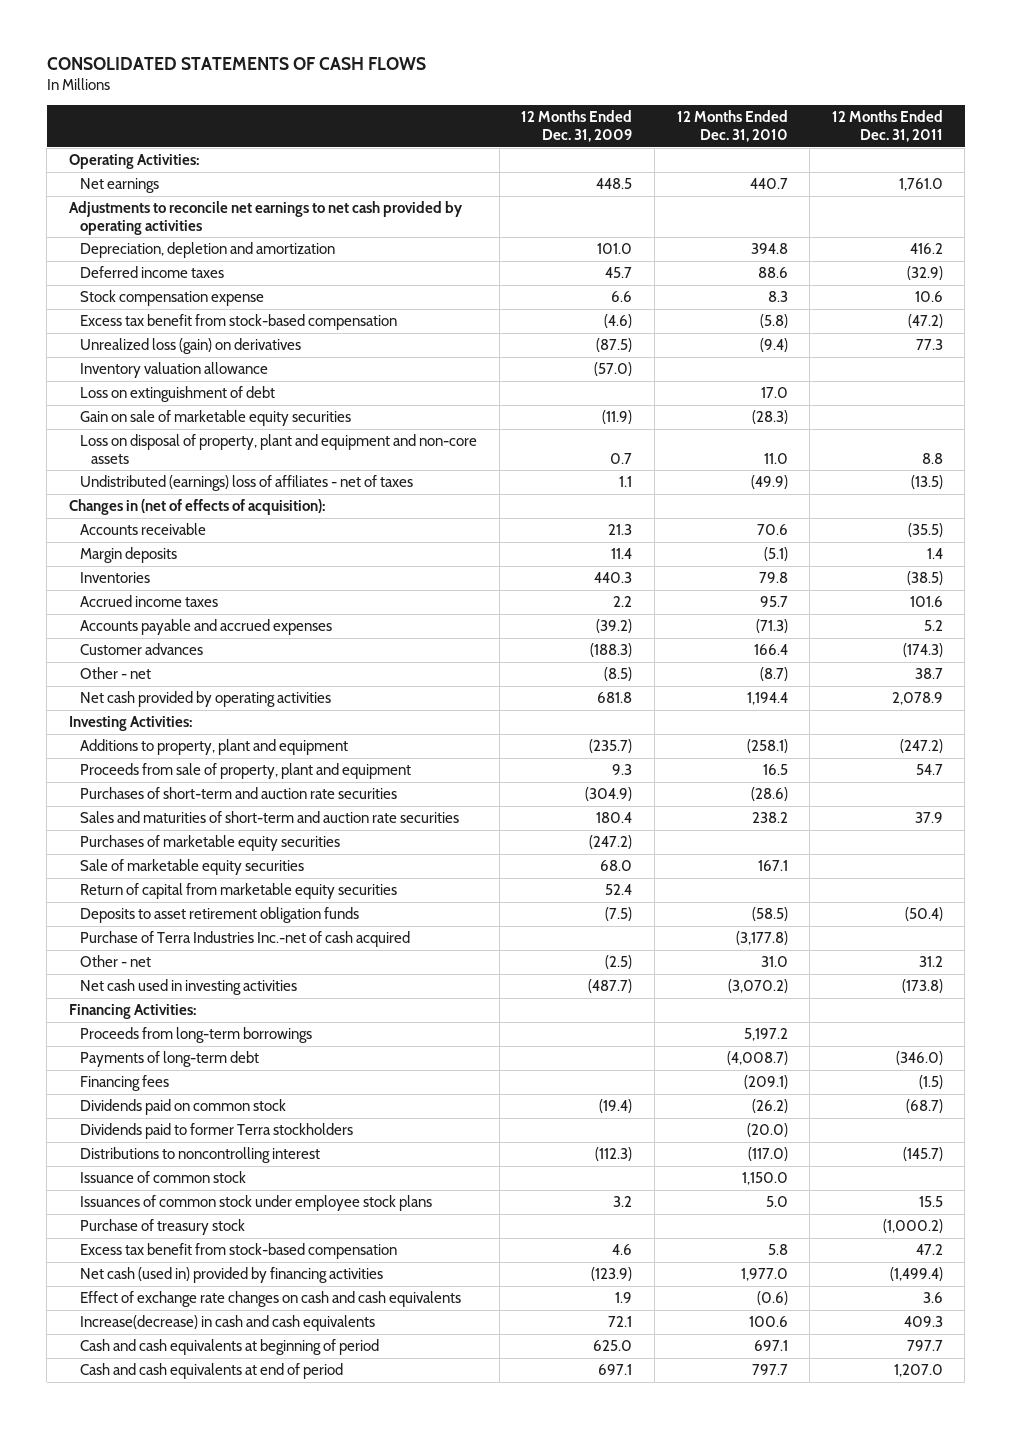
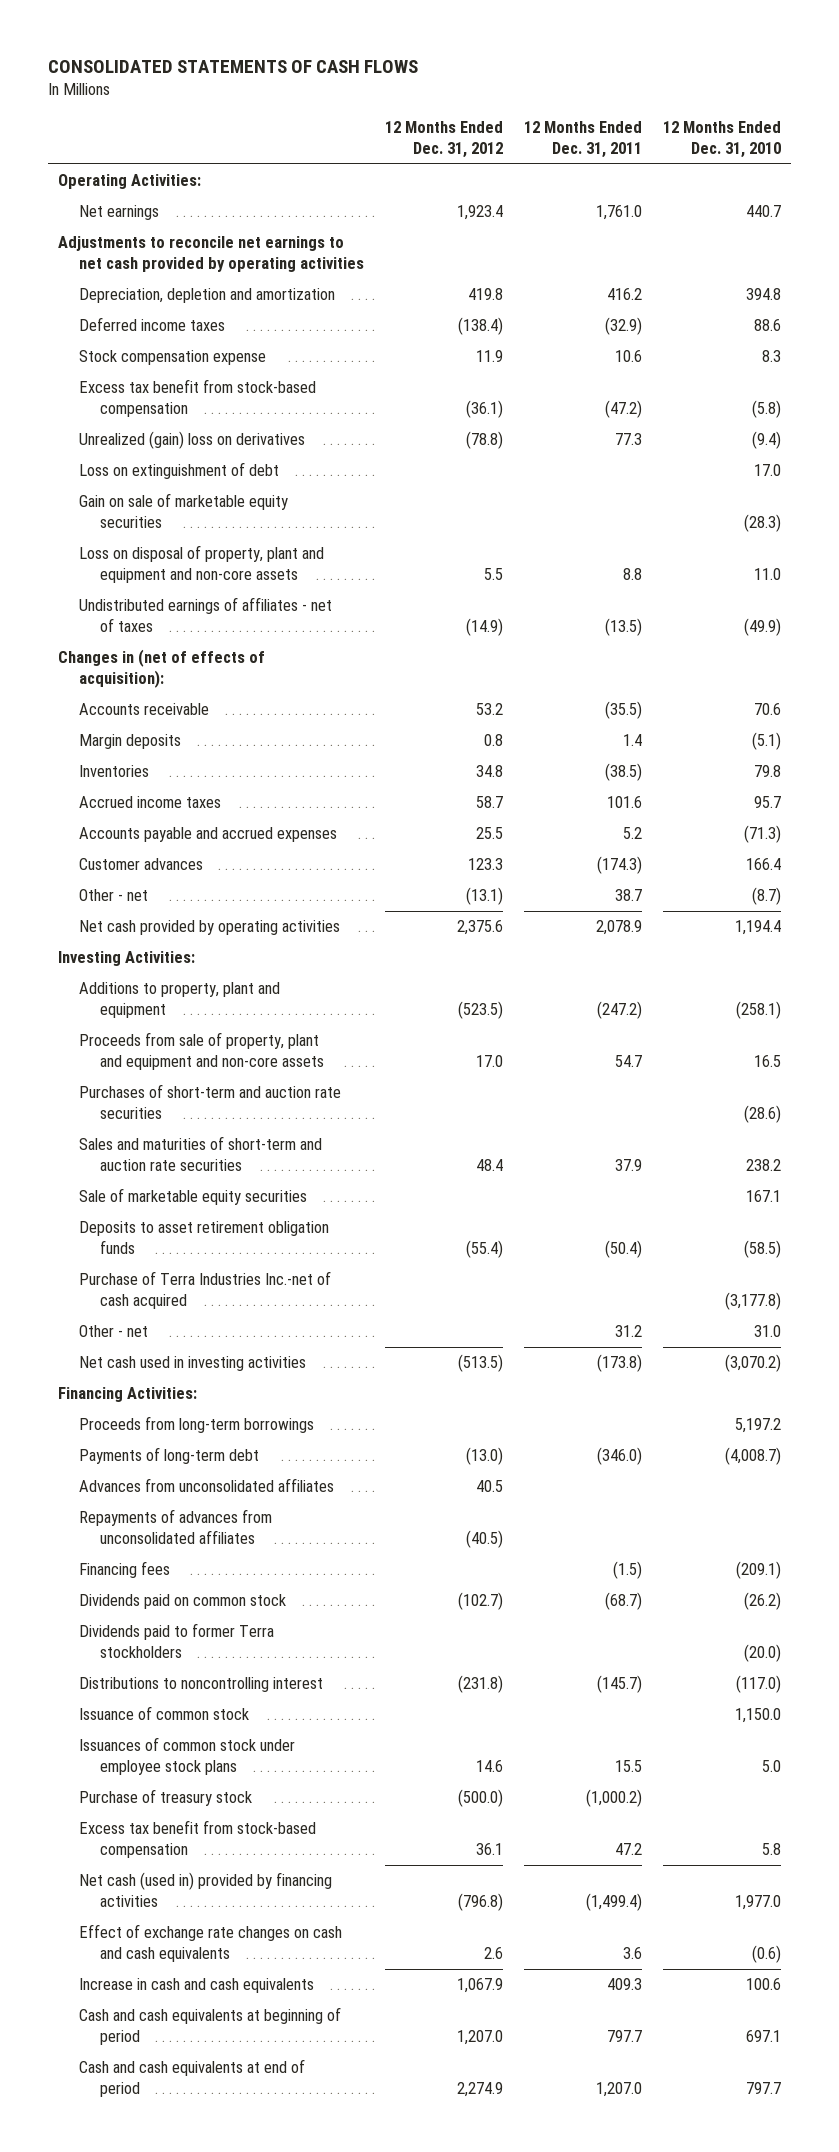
[521,110,633,142] 12 Months Ended Dec. 31, 2009 -> none
none -> [385,121,504,158] 12 Months Ended Dec. 31, 2012
[79,362,268,379] Inventory valuation allowance -> none
[79,338,301,355] Unrealized loss (gain) on derivatives -> [79,431,306,450] Unrealized (gain) loss on derivatives
[79,475,413,492] Undistributed (earnings) loss of affiliates - net of taxes -> [79,597,333,633] Undistributed earnings of affiliates - net of taxes
[79,763,411,780] Proceeds from sale of property, plant and equipment -> [79,1032,325,1071] Proceeds from sale of property, plant and equipment and non-core assets
[79,835,340,852] Purchases of marketable equity securities -> none
[79,883,397,900] Return of capital from marketable equity securities -> none
none -> [79,1478,335,1493] Advances from unconsolidated affiliates
none -> [79,1509,273,1545] Repayments of advances from unconsolidated affiliates
[79,1315,375,1332] Increase(decrease) in cash and cash equivalents -> [79,1978,315,1994] Increase in cash and cash equivalents

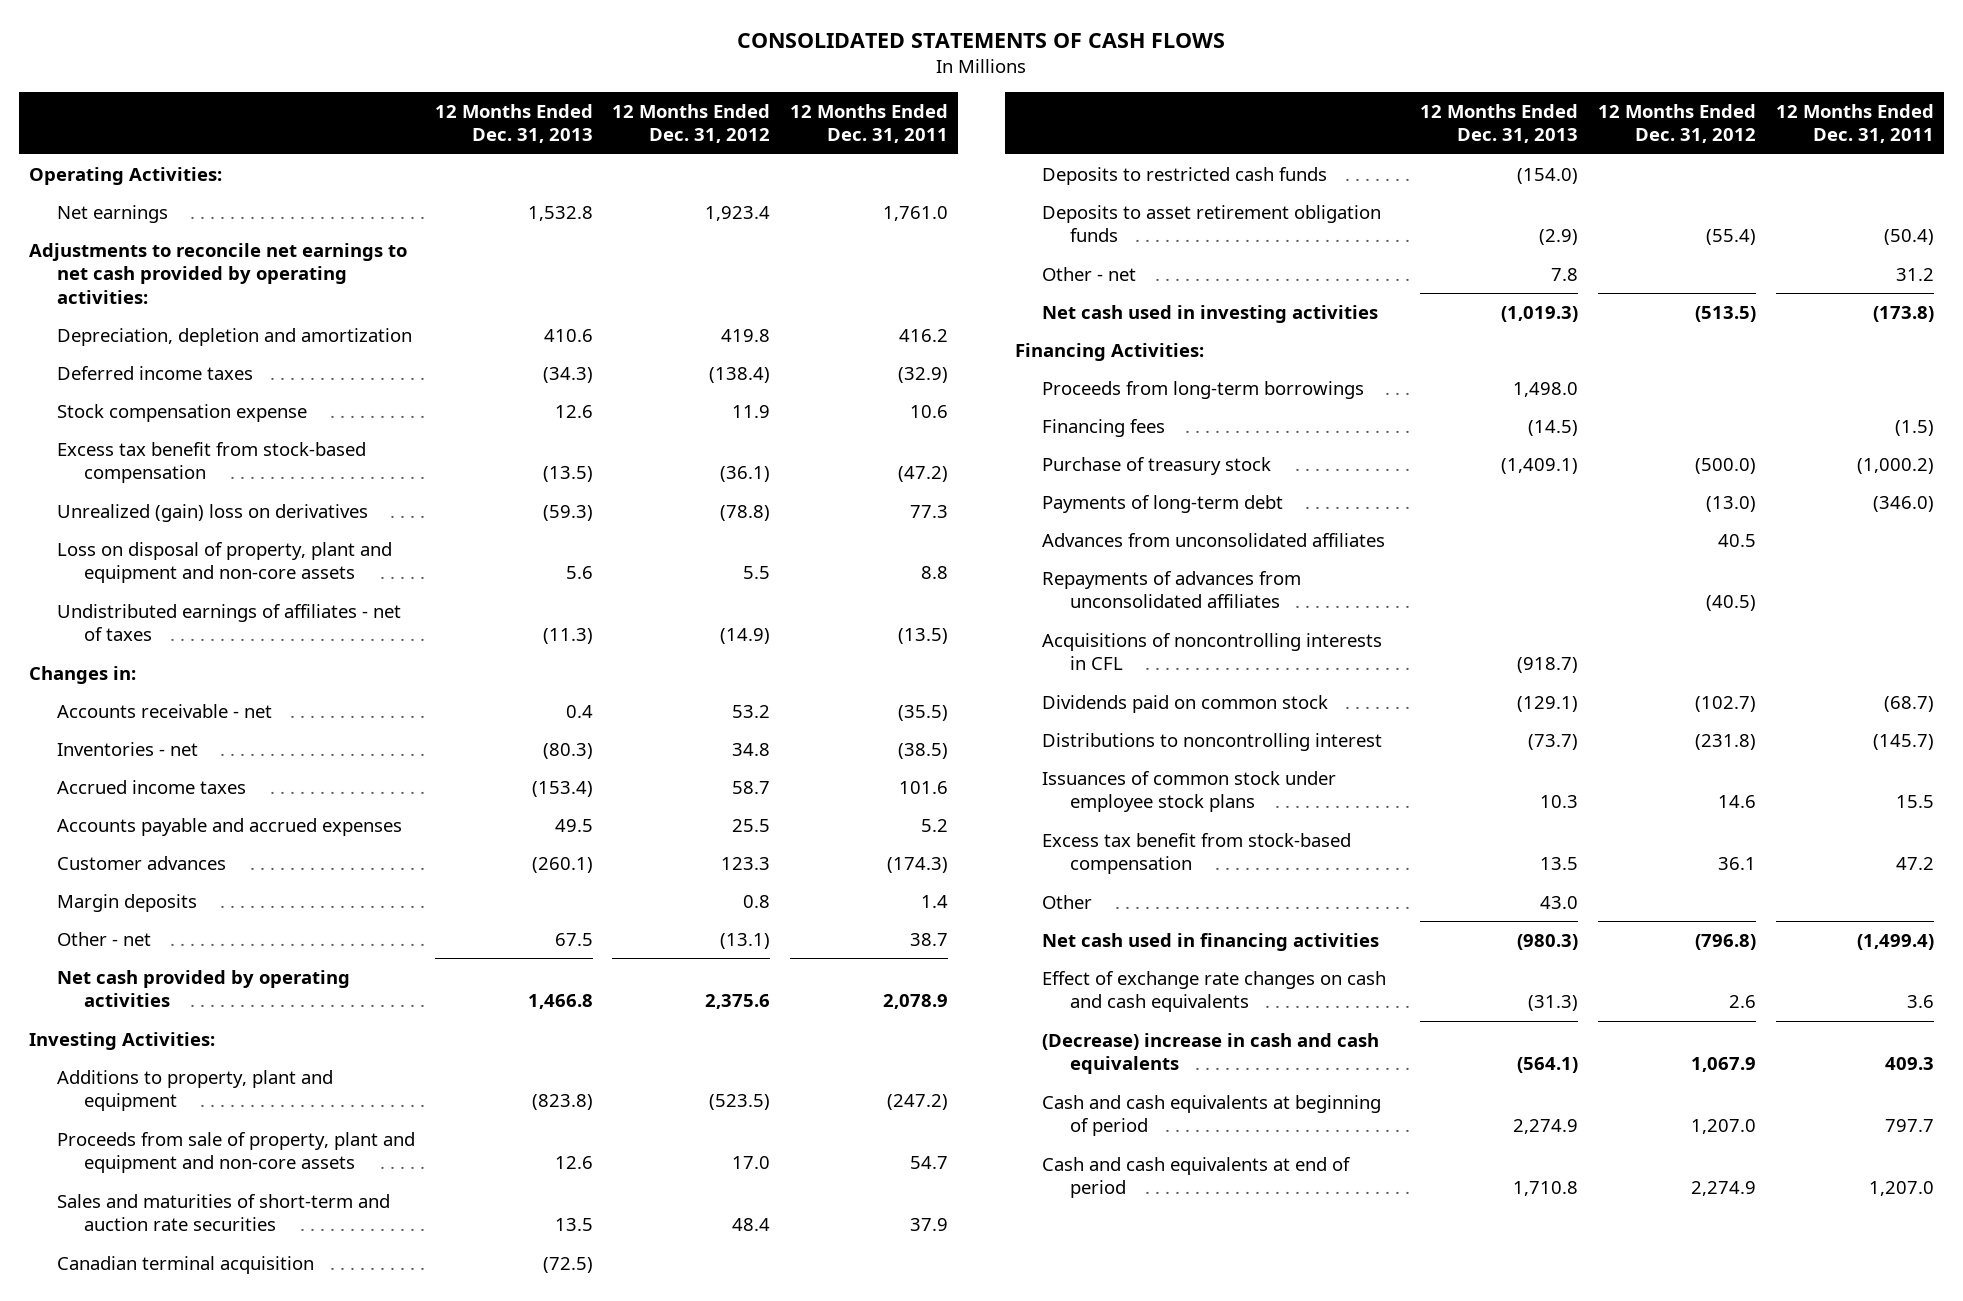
[662,121,781,158] 12 Months Ended Dec. 31, 2010 -> none
none -> [434,103,593,144] 12 Months Ended Dec. 31, 2013
[58,236,365,273] Adjustments to reconcile net earnings to net cash provided by operating activities -> [29,242,408,305] Adjustments to reconcile net earnings to net cash provided by operating activities:
[79,462,280,480] Loss on extinguishment of debt -> none
[79,493,289,529] Gain on sale of marketable equity securities -> none
[58,649,266,689] Changes in (net of effects of acquisition): -> [29,665,137,684] Changes in:
[79,703,210,716] Accounts receivable -> [56,703,272,718] Accounts receivable - net
[79,765,150,778] Inventories -> [56,741,198,756] Inventories - net
[79,734,182,750] Margin deposits -> [56,893,197,912] Margin deposits
[79,1084,342,1120] Purchases of short-term and auction rate securities -> none
[79,1188,308,1206] Sale of marketable equity securities -> none
none -> [56,1255,314,1274] Canadian terminal acquisition
none -> [1042,166,1328,185] Deposits to restricted cash funds
[79,1271,332,1310] Purchase of Terra Industries Inc.-net of cash acquired -> none
[79,1561,171,1579] Financing fees -> [1042,418,1166,437] Financing fees
[79,1789,253,1807] Purchase of treasury stock -> [1042,456,1272,475] Purchase of treasury stock
none -> [1042,632,1383,671] Acquisitions of noncontrolling interests in CFL
[79,1623,275,1659] Dividends paid to former Terra stockholders -> none
[79,1706,250,1721] Issuance of common stock -> none
none -> [1042,894,1093,909] Other
[79,1872,333,1908] Net cash (used in) provided by financing activities -> [1042,932,1380,951] Net cash used in financing activities
[79,1978,315,1994] Increase in cash and cash equivalents -> [1042,1032,1380,1075] (Decrease) increase in cash and cash equivalents

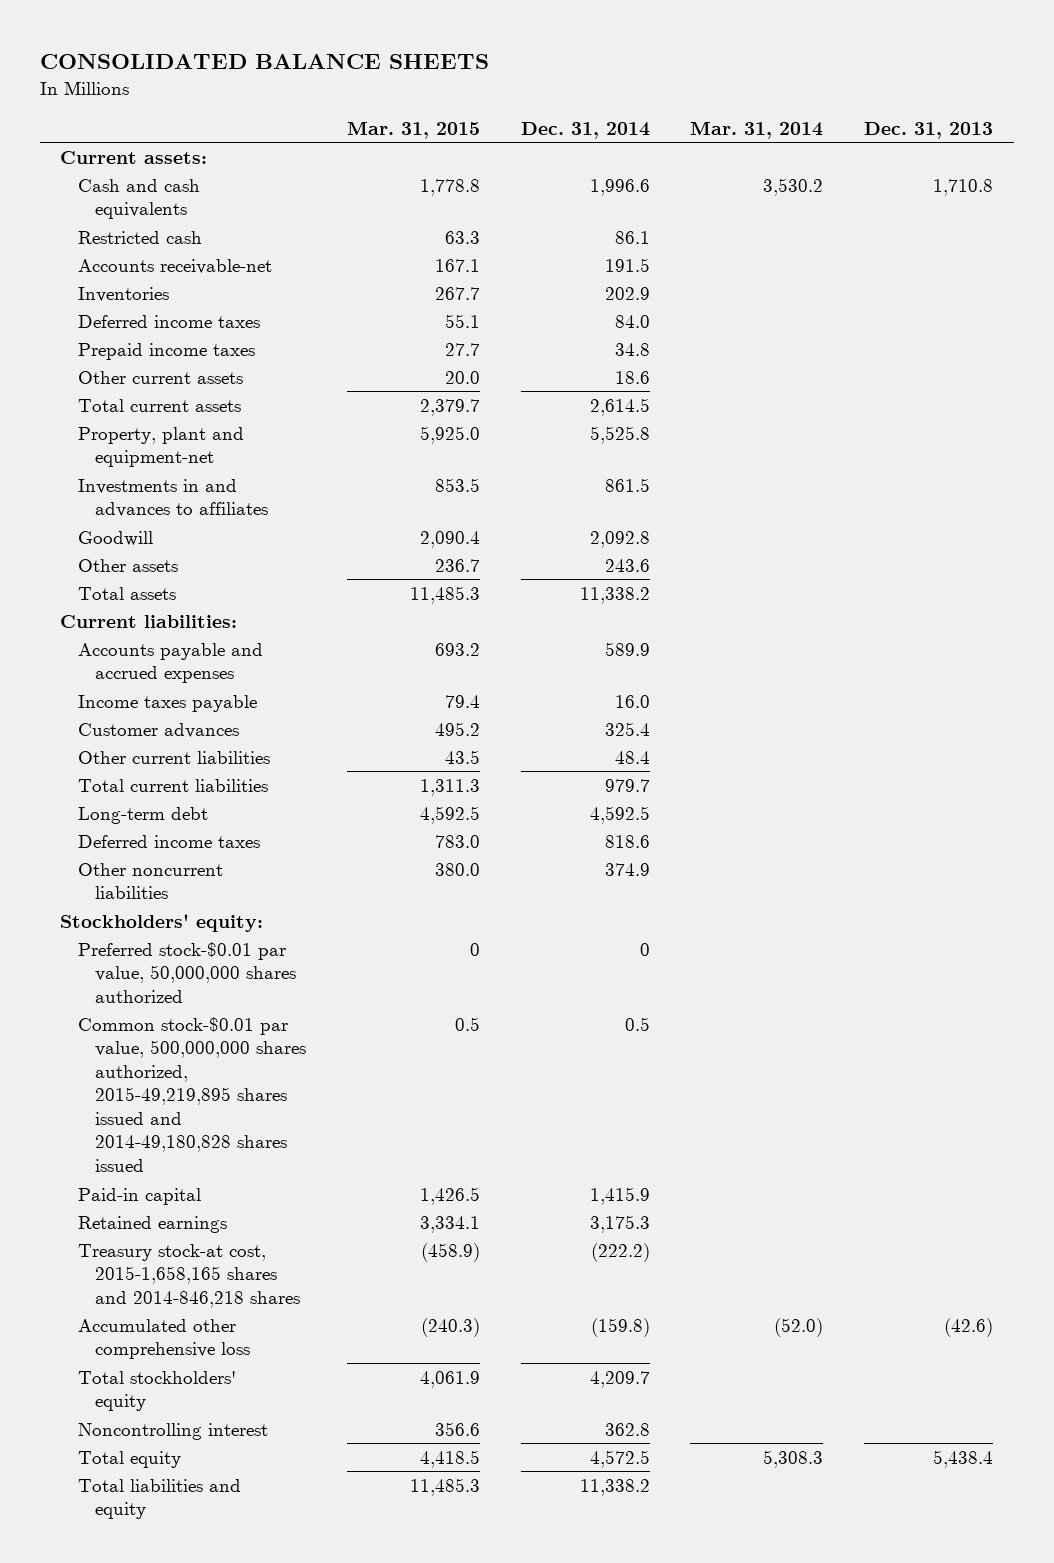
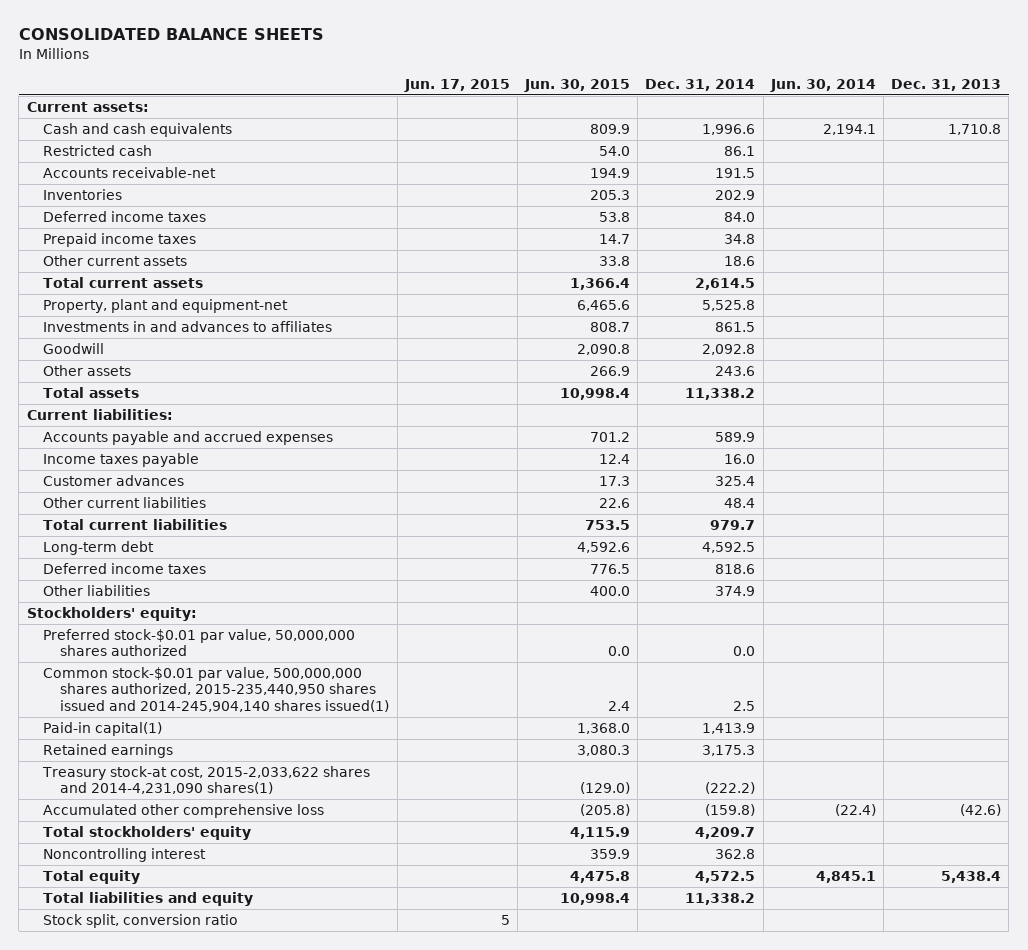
[346,120,480,139] Mar. 31, 2015 -> none
[690,120,824,139] Mar. 31, 2014 -> none
none -> [403,78,510,92] Jun. 17, 2015
none -> [524,78,631,92] Jun. 30, 2015
none -> [769,78,876,92] Jun. 30, 2014
[77,862,223,900] Other noncurrent liabilities -> [43,585,151,597] Other liabilities
[639,942,650,956] 0 -> [733,646,756,657] 0.0
[77,1016,307,1173] Common stock-$0.01 par value, 500,000,000 shares authorized, 2015-49,219,895 shares issued and 2014-49,180,828 shares issued -> [43,667,390,712] Common stock-$0.01 par value, 500,000,000 shares authorized, 2015-235,440,950 shares issued and 2014-245,904,140 shares issued(1)
[624,1016,650,1031] 0.5 -> [733,700,756,711] 2.5
[77,1187,201,1205] Paid-in capital -> [43,722,163,737] Paid-in capital(1)
[589,1186,650,1205] 1,415.9 -> [702,723,756,735] 1,413.9
[77,1243,301,1308] Treasury stock-at cost, 2015-1,658,165 shares and 2014-846,218 shares -> [42,766,371,795] Treasury stock-at cost, 2015-2,033,622 shares and 2014-4,231,090 shares(1)
none -> [43,914,239,929] Stock split, conversion ratio

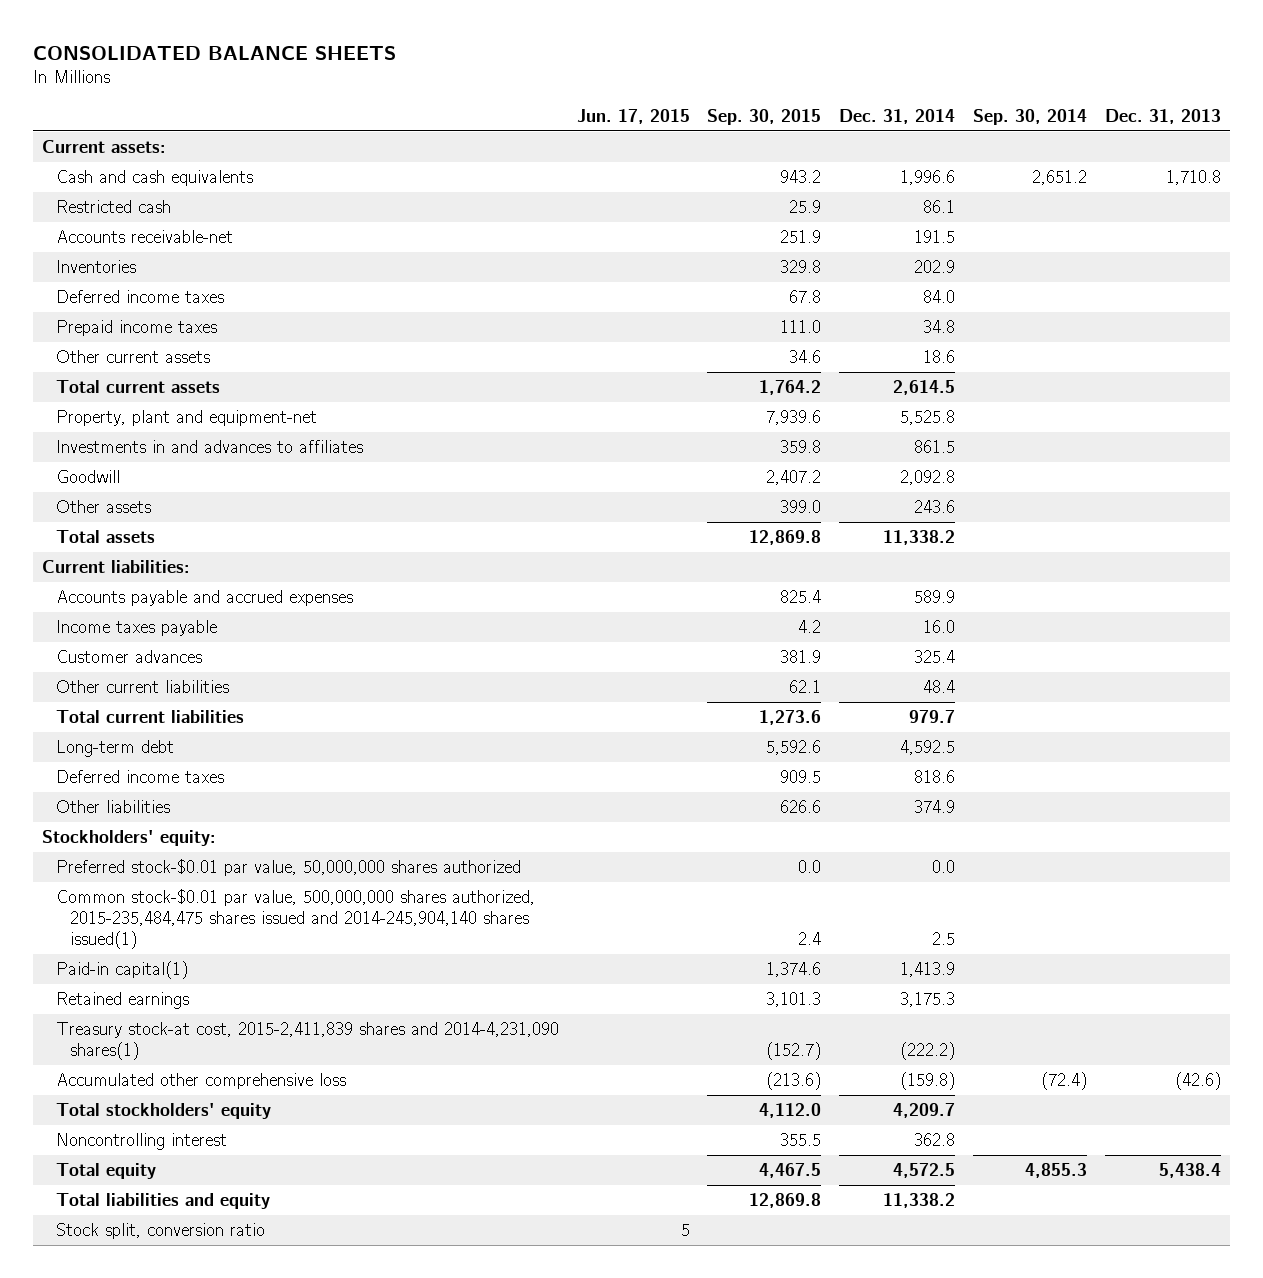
[524,78,631,92] Jun. 30, 2015 -> none
[769,78,876,92] Jun. 30, 2014 -> none
none -> [707,108,822,125] Sep. 30, 2015
none -> [972,108,1087,125] Sep. 30, 2014
[43,667,390,712] Common stock-$0.01 par value, 500,000,000 shares authorized, 2015-235,440,950 shares issued and 2014-245,904,140 shares issued(1) -> [56,888,536,950] Common stock-$0.01 par value, 500,000,000 shares authorized, 2015-235,484,475 shares issued and 2014-245,904,140 shares issued(1)
[42,766,371,795] Treasury stock-at cost, 2015-2,033,622 shares and 2014-4,231,090 shares(1) -> [56,1021,560,1061] Treasury stock-at cost, 2015-2,411,839 shares and 2014-4,231,090 shares(1)

